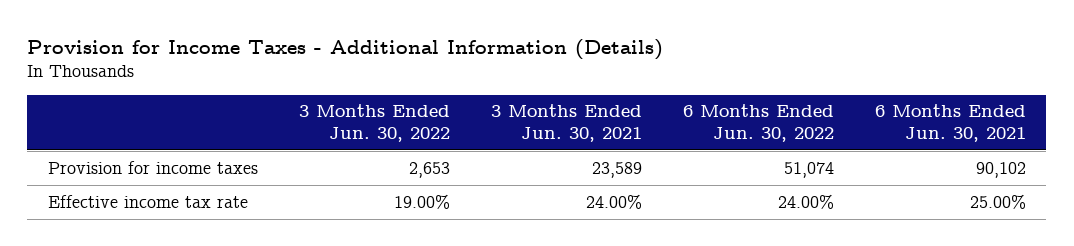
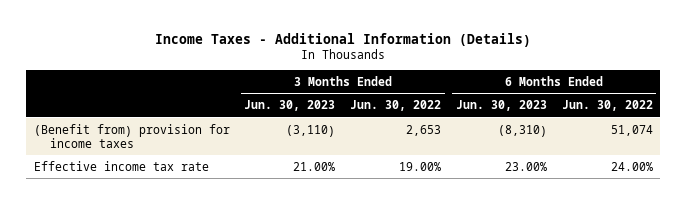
[27,39,664,61] Provision for Income Taxes - Additional Information (Details) -> [155,32,532,47] Income Taxes - Additional Information (Details)
[490,104,642,142] 3 Months Ended Jun. 30, 2021 -> none
[874,104,1026,142] 6 Months Ended Jun. 30, 2021 -> none
none -> [244,100,336,112] Jun. 30, 2023
none -> [455,100,547,112] Jun. 30, 2023
[47,160,258,174] Provision for income taxes -> [33,123,230,148] (Benefit from) provision for income taxes

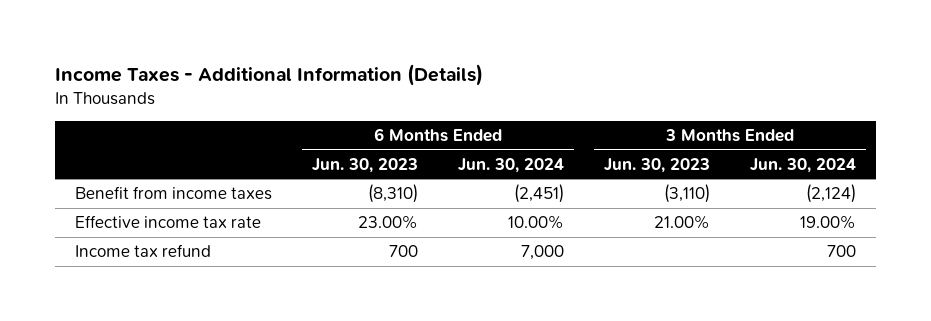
[350,100,442,112] Jun. 30, 2022 -> none
[561,100,653,112] Jun. 30, 2022 -> none
none -> [458,157,565,173] Jun. 30, 2024
none -> [750,157,857,173] Jun. 30, 2024
[33,123,230,148] (Benefit from) provision for income taxes -> [74,186,272,201] Benefit from income taxes
none -> [74,244,211,258] Income tax refund

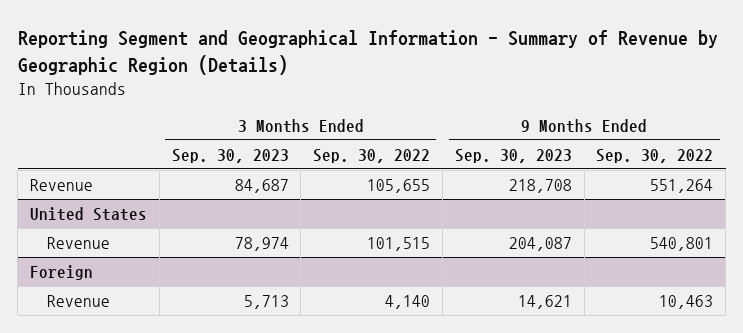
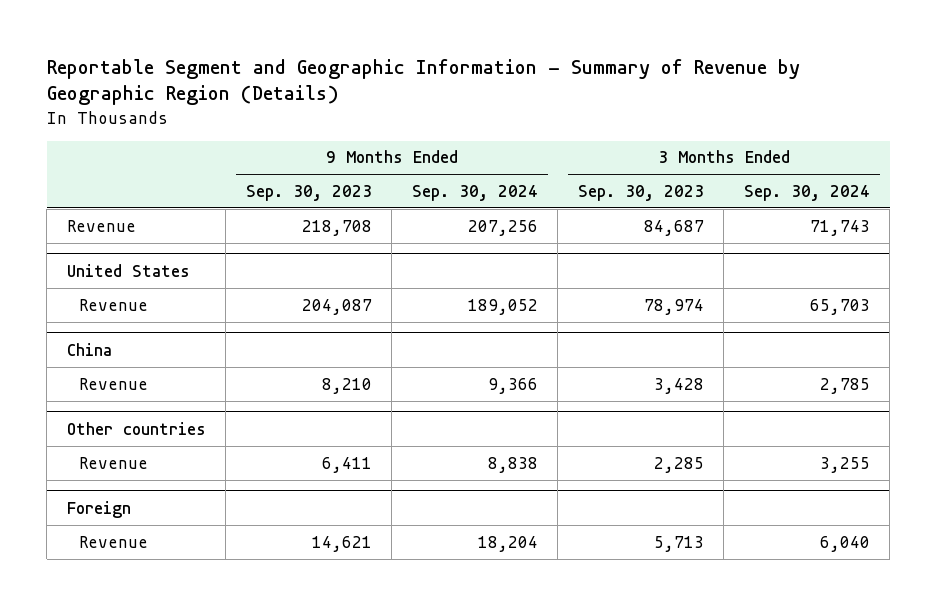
[17,30,718,75] Reporting Segment and Geographical Information - Summary of Revenue by Geographic Region (Details) -> [46,58,800,106] Reportable Segment and Geographic Information - Summary of Revenue by Geographic Region (Details)
[313,148,431,163] Sep. 30, 2022 -> none
[596,148,714,163] Sep. 30, 2022 -> none
none -> [411,185,538,202] Sep. 30, 2024
none -> [743,185,870,202] Sep. 30, 2024
none -> [66,342,112,356] China
none -> [78,377,148,390] Revenue
none -> [66,421,206,435] Other countries
none -> [78,456,148,469] Revenue

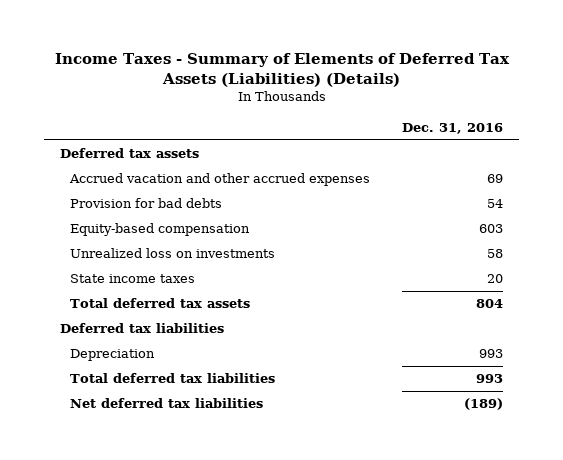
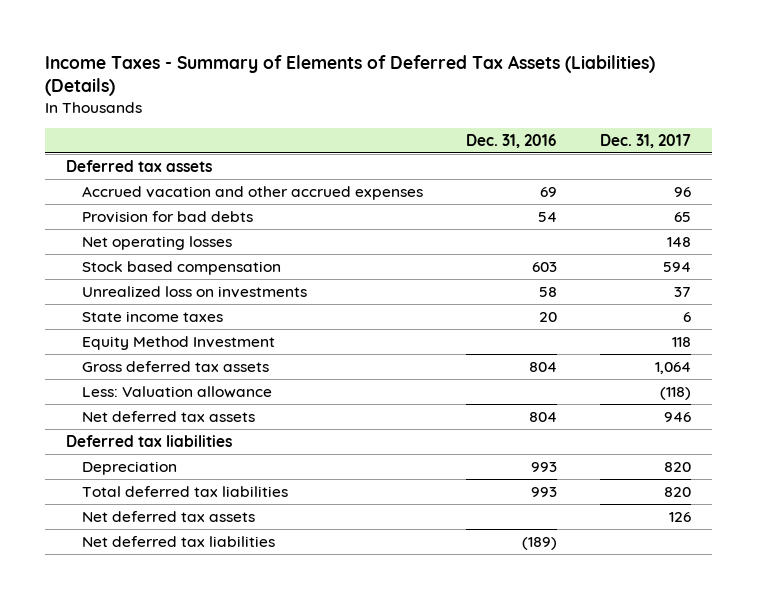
none -> [599,134,691,149] Dec. 31, 2017
none -> [81,235,232,250] Net operating losses
[70,223,251,237] Equity-based compensation -> [81,260,281,275] Stock based compensation
none -> [81,335,275,350] Equity Method Investment
[70,298,251,309] Total deferred tax assets -> [81,360,269,372] Gross deferred tax assets
none -> [81,385,272,398] Less: Valuation allowance
none -> [81,410,255,422] Net deferred tax assets
none -> [81,510,255,522] Net deferred tax assets

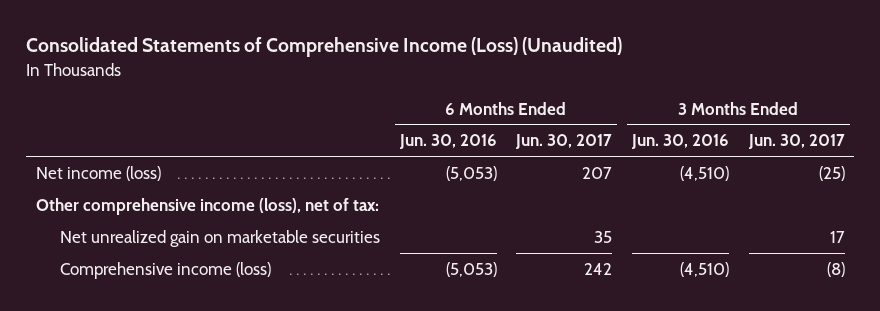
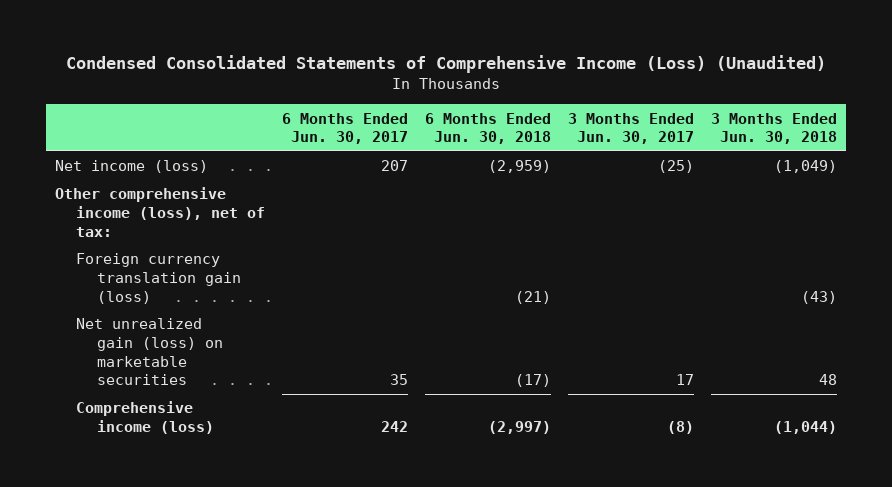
[25,37,622,58] Consolidated Statements of Comprehensive Income (Loss) (Unaudited) -> [65,55,826,74] Condensed Consolidated Statements of Comprehensive Income (Loss) (Unaudited)
[398,134,497,150] Jun. 30, 2016 -> none
[630,134,729,150] Jun. 30, 2016 -> none
none -> [424,112,551,145] 6 Months Ended Jun. 30, 2018
none -> [711,112,838,145] 3 Months Ended Jun. 30, 2018
none -> [75,253,241,304] Foreign currency translation gain (loss)
[59,229,380,247] Net unrealized gain on marketable securities -> [75,318,223,386] Net unrealized gain (loss) on marketable securities

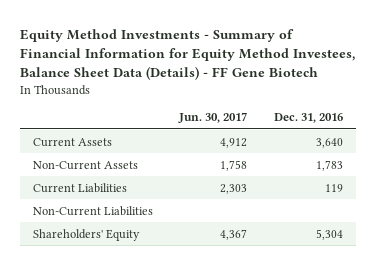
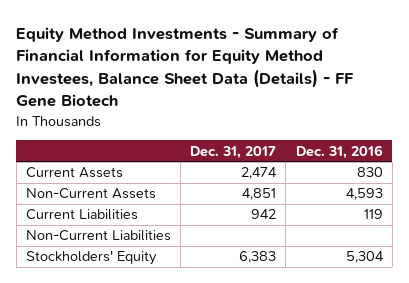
[178,112,248,124] Jun. 30, 2017 -> none
none -> [190,145,277,159] Dec. 31, 2017
[315,137,343,148] 3,640 -> [356,167,383,178] 830
[315,159,343,171] 1,783 -> [345,188,383,201] 4,593
[32,228,140,241] Shareholders' Equity -> [26,250,158,266] Stockholders' Equity

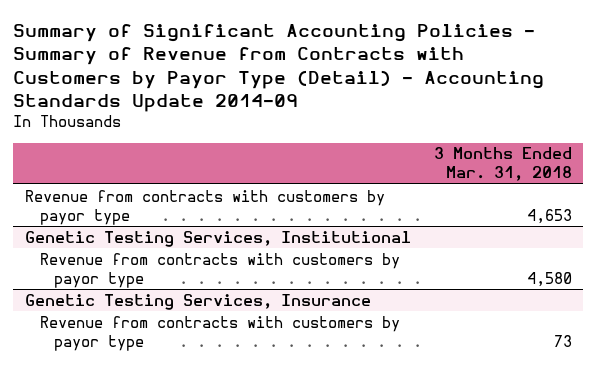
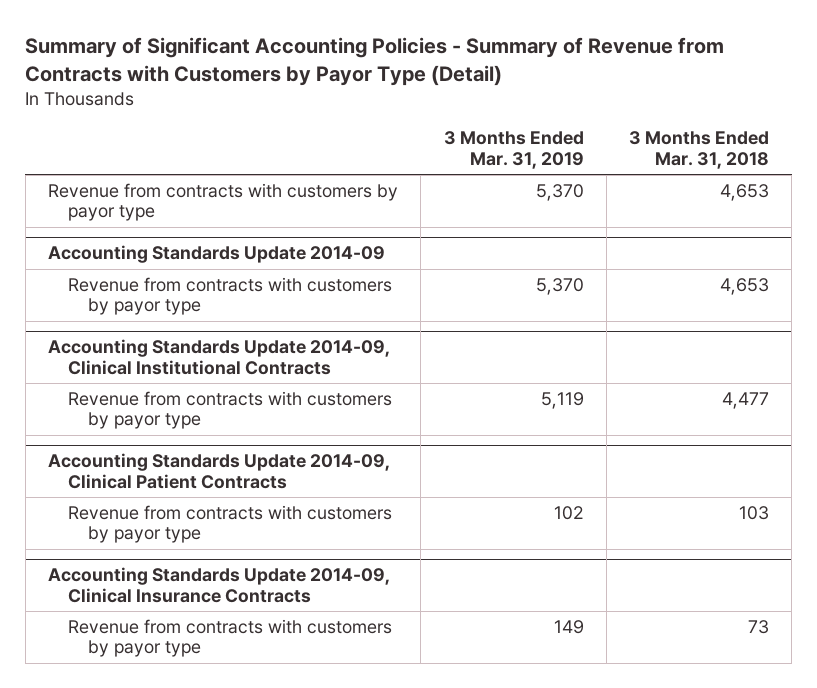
[13,23,545,113] Summary of Significant Accounting Policies - Summary of Revenue from Contracts with Customers by Payor Type (Detail) - Accounting Standards Update 2014-09 -> [25,37,725,86] Summary of Significant Accounting Policies - Summary of Revenue from Contracts with Customers by Payor Type (Detail)
none -> [443,131,584,169] 3 Months Ended Mar. 31, 2019
[24,230,411,247] Genetic Testing Services, Institutional -> none
[24,293,371,310] Genetic Testing Services, Insurance -> none
none -> [48,245,386,264] Accounting Standards Update 2014-09
[526,271,572,287] 4,580 -> [720,277,770,295] 4,653
none -> [48,339,391,375] Accounting Standards Update 2014-09, Clinical Institutional Contracts
none -> [68,390,393,430] Revenue from contracts with customers by payor type
none -> [48,453,391,489] Accounting Standards Update 2014-09, Clinical Patient Contracts
none -> [68,504,393,544] Revenue from contracts with customers by payor type
none -> [48,567,391,603] Accounting Standards Update 2014-09, Clinical Insurance Contracts

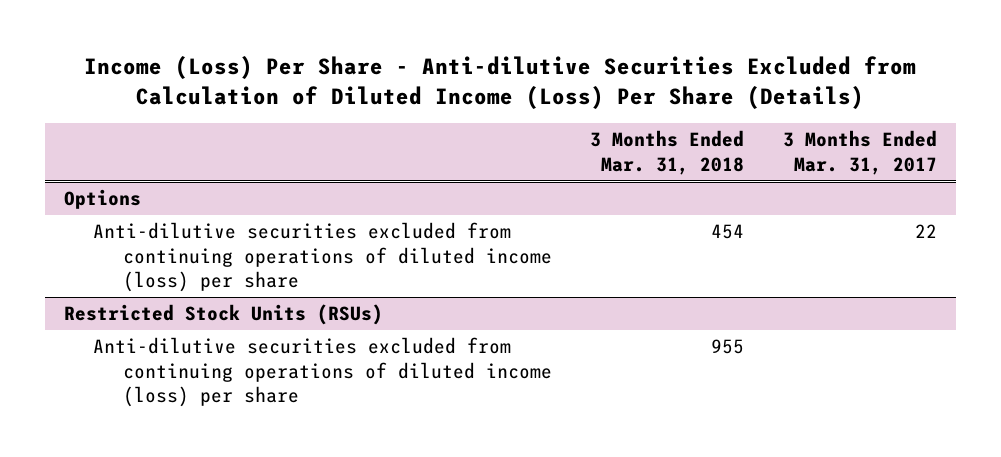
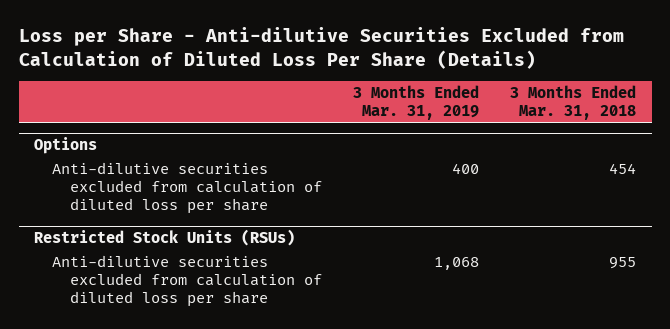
[84,56,917,110] Income (Loss) Per Share - Anti-dilutive Securities Excluded from Calculation of Diluted Income (Loss) Per Share (Details) -> [18,27,624,69] Loss per Share - Anti-dilutive Securities Excluded from Calculation of Diluted Loss Per Share (Details)
[782,130,937,175] 3 Months Ended Mar. 31, 2017 -> none
none -> [352,85,479,121] 3 Months Ended Mar. 31, 2019
[93,222,552,293] Anti-dilutive securities excluded from continuing operations of diluted income (loss) per share -> [51,162,322,215] Anti-dilutive securities excluded from calculation of diluted loss per share
[93,337,552,408] Anti-dilutive securities excluded from continuing operations of diluted income (loss) per share -> [51,255,322,308] Anti-dilutive securities excluded from calculation of diluted loss per share

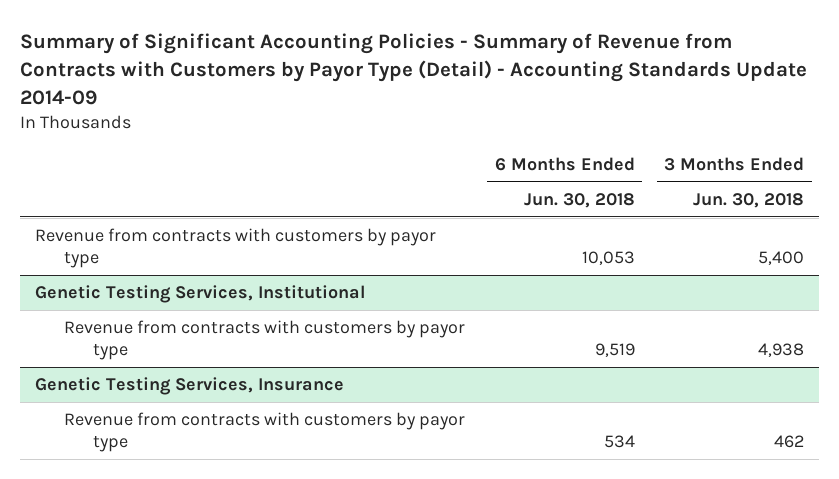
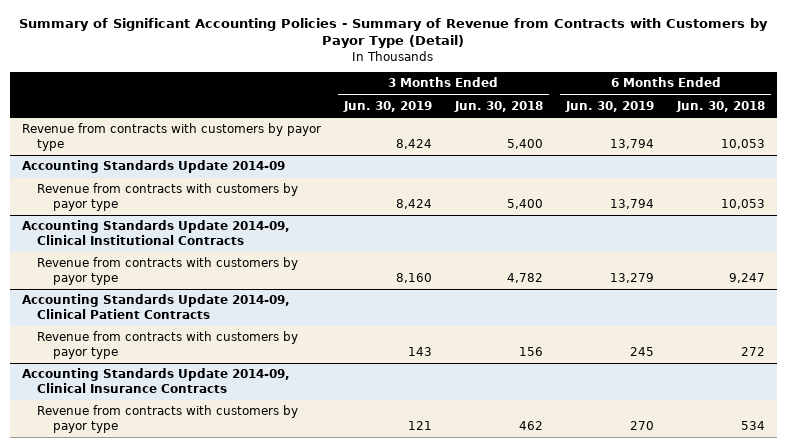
[20,33,808,106] Summary of Significant Accounting Policies - Summary of Revenue from Contracts with Customers by Payor Type (Detail) - Accounting Standards Update 2014-09 -> [19,17,769,49] Summary of Significant Accounting Policies - Summary of Revenue from Contracts with Customers by Payor Type (Detail)
none -> [342,100,432,112] Jun. 30, 2019
none -> [564,100,654,112] Jun. 30, 2019
[34,285,365,304] Genetic Testing Services, Institutional -> none
[34,377,344,396] Genetic Testing Services, Insurance -> none
none -> [21,160,285,174] Accounting Standards Update 2014-09
[594,342,635,357] 9,519 -> [721,198,766,209] 10,053
[758,342,805,357] 4,938 -> [506,198,543,209] 5,400
none -> [21,220,290,245] Accounting Standards Update 2014-09, Clinical Institutional Contracts
none -> [37,257,299,285] Revenue from contracts with customers by payor type
none -> [21,294,290,319] Accounting Standards Update 2014-09, Clinical Patient Contracts
none -> [37,331,299,359] Revenue from contracts with customers by payor type
none -> [21,368,290,393] Accounting Standards Update 2014-09, Clinical Insurance Contracts

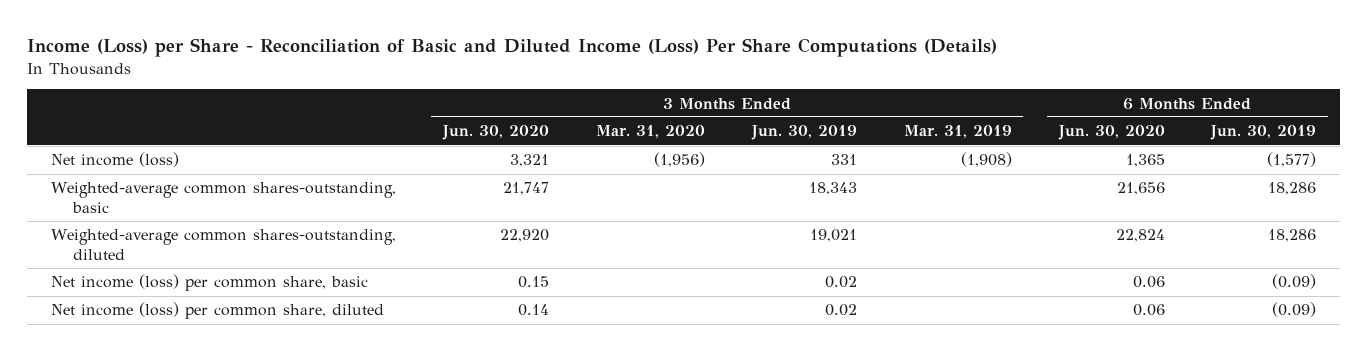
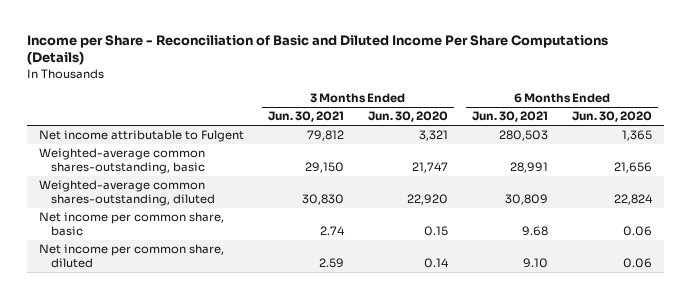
[27,38,998,58] Income (Loss) per Share - Reconciliation of Basic and Diluted Income (Loss) Per Share Computations (Details) -> [27,34,609,66] Income per Share - Reconciliation of Basic and Diluted Income Per Share Computations (Details)
[595,125,705,139] Mar. 31, 2020 -> none
[750,125,857,141] Jun. 30, 2019 -> none
[903,125,1012,139] Mar. 31, 2019 -> none
[1210,125,1317,141] Jun. 30, 2019 -> none
none -> [268,111,345,123] Jun. 30, 2021
none -> [471,111,548,123] Jun. 30, 2021
[50,152,179,168] Net income (loss) -> [39,130,245,143] Net income attributable to Fulgent
[50,274,368,292] Net income (loss) per common share, basic -> [39,212,225,237] Net income per common share, basic
[50,302,384,320] Net income (loss) per common share, diluted -> [39,244,225,269] Net income per common share, diluted

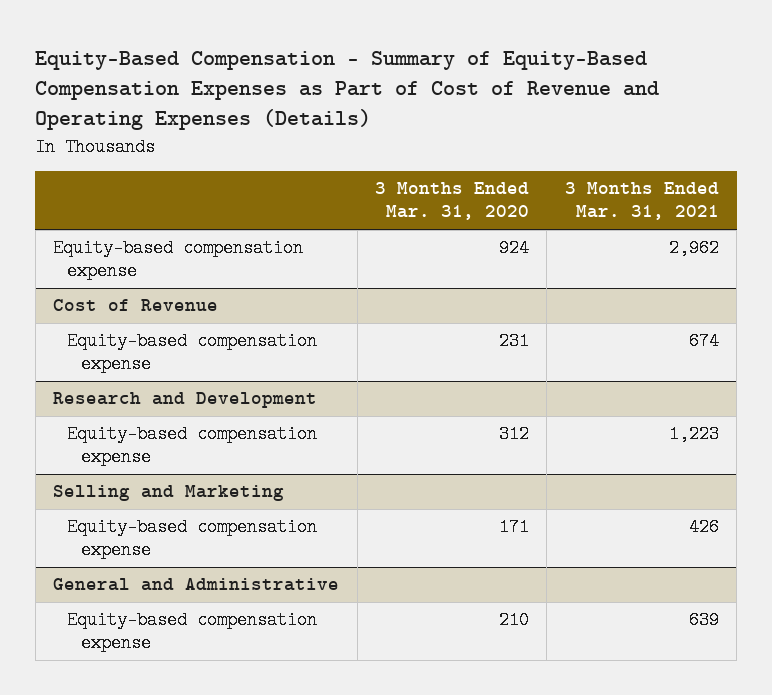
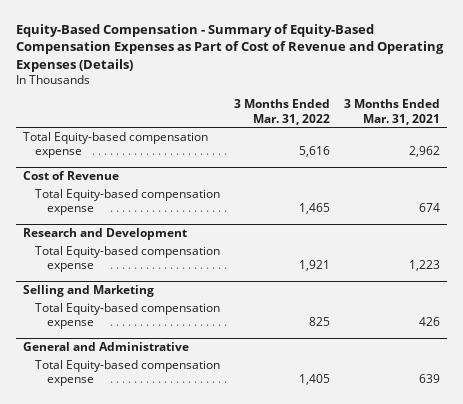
[374,182,529,221] 3 Months Ended Mar. 31, 2020 -> none
none -> [234,99,331,125] 3 Months Ended Mar. 31, 2022
[53,239,304,281] Equity-based compensation expense -> [23,131,209,158] Total Equity-based compensation expense
[66,332,317,374] Equity-based compensation expense -> [35,188,221,215] Total Equity-based compensation expense
[66,425,317,467] Equity-based compensation expense -> [35,245,221,272] Total Equity-based compensation expense
[66,518,317,560] Equity-based compensation expense -> [35,302,221,329] Total Equity-based compensation expense
[66,611,317,653] Equity-based compensation expense -> [35,359,221,386] Total Equity-based compensation expense

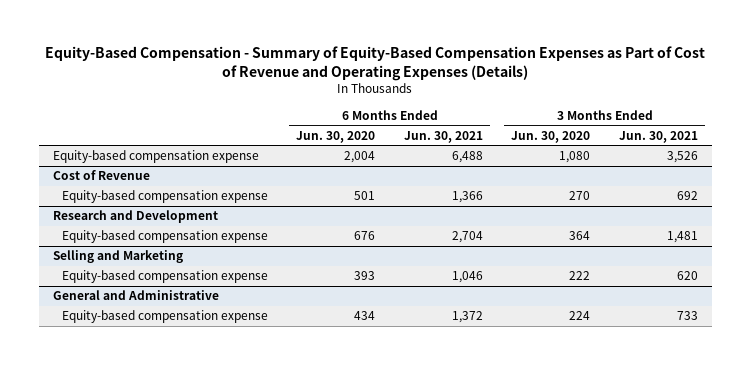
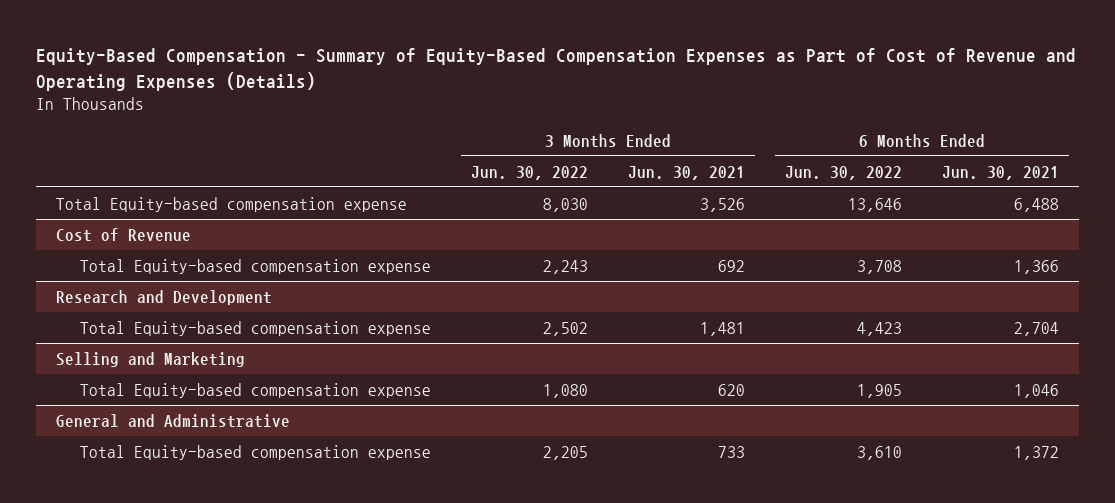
[296,130,376,143] Jun. 30, 2020 -> none
[511,130,591,143] Jun. 30, 2020 -> none
none -> [470,165,588,180] Jun. 30, 2022
none -> [784,165,902,180] Jun. 30, 2022
[53,150,260,164] Equity-based compensation expense -> [55,196,407,212] Total Equity-based compensation expense
[61,190,268,204] Equity-based compensation expense -> [79,258,431,274] Total Equity-based compensation expense
[61,230,268,244] Equity-based compensation expense -> [79,320,431,336] Total Equity-based compensation expense
[61,270,268,284] Equity-based compensation expense -> [79,382,431,398] Total Equity-based compensation expense
[61,310,268,324] Equity-based compensation expense -> [79,444,431,460] Total Equity-based compensation expense

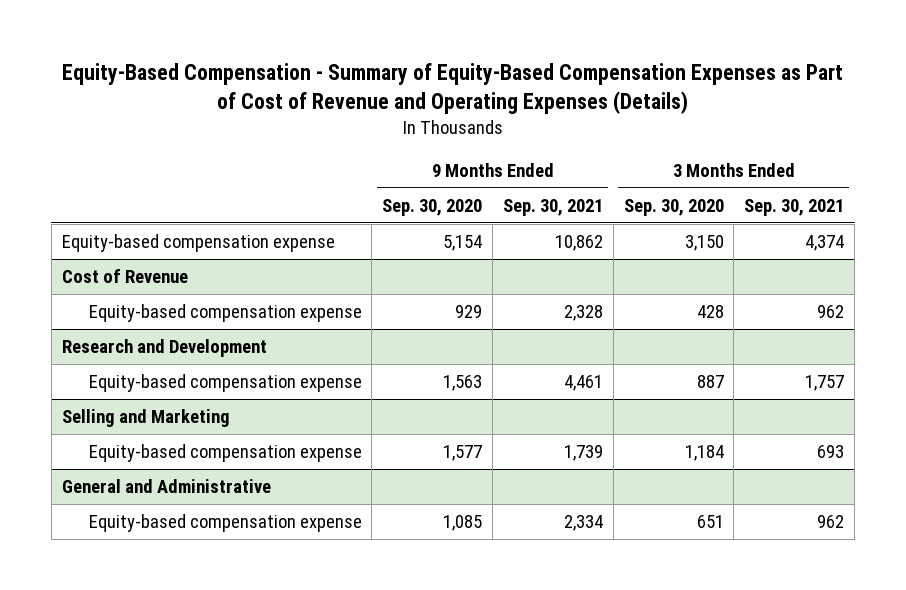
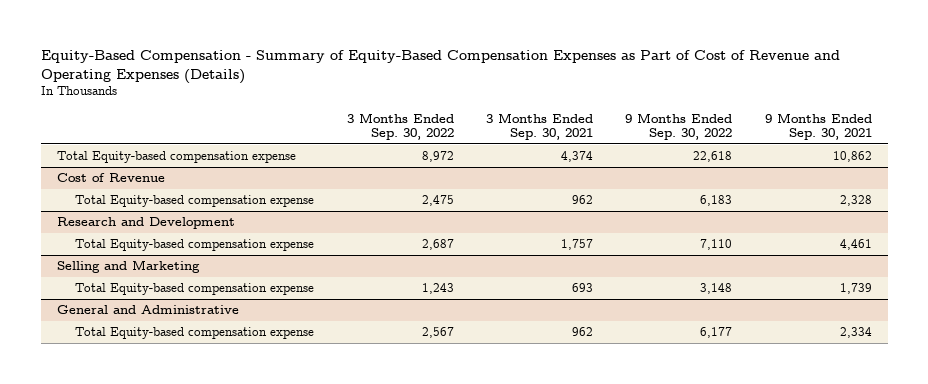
[382,198,483,216] Sep. 30, 2020 -> none
[623,198,724,216] Sep. 30, 2020 -> none
none -> [346,112,454,141] 3 Months Ended Sep. 30, 2022
none -> [625,112,733,141] 9 Months Ended Sep. 30, 2022
[61,234,335,253] Equity-based compensation expense -> [56,151,296,164] Total Equity-based compensation expense
[88,304,362,323] Equity-based compensation expense -> [75,195,315,208] Total Equity-based compensation expense
[88,374,362,393] Equity-based compensation expense -> [75,239,315,252] Total Equity-based compensation expense
[88,444,362,463] Equity-based compensation expense -> [75,283,315,296] Total Equity-based compensation expense
[88,514,362,533] Equity-based compensation expense -> [75,327,315,340] Total Equity-based compensation expense

